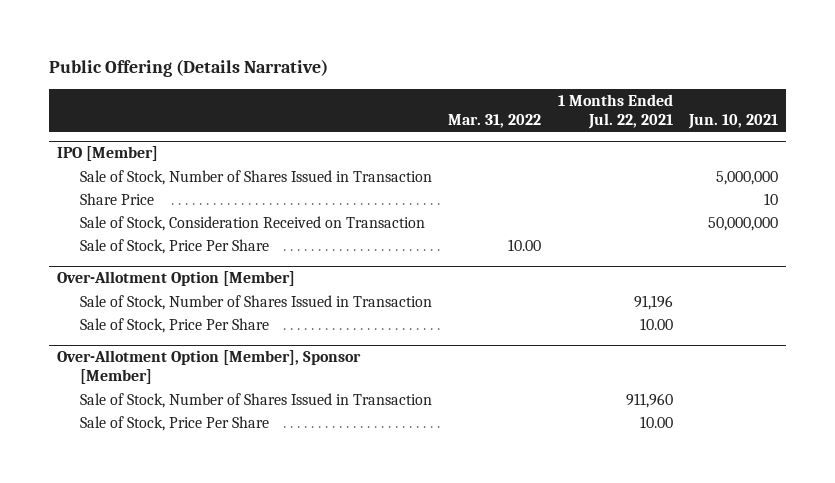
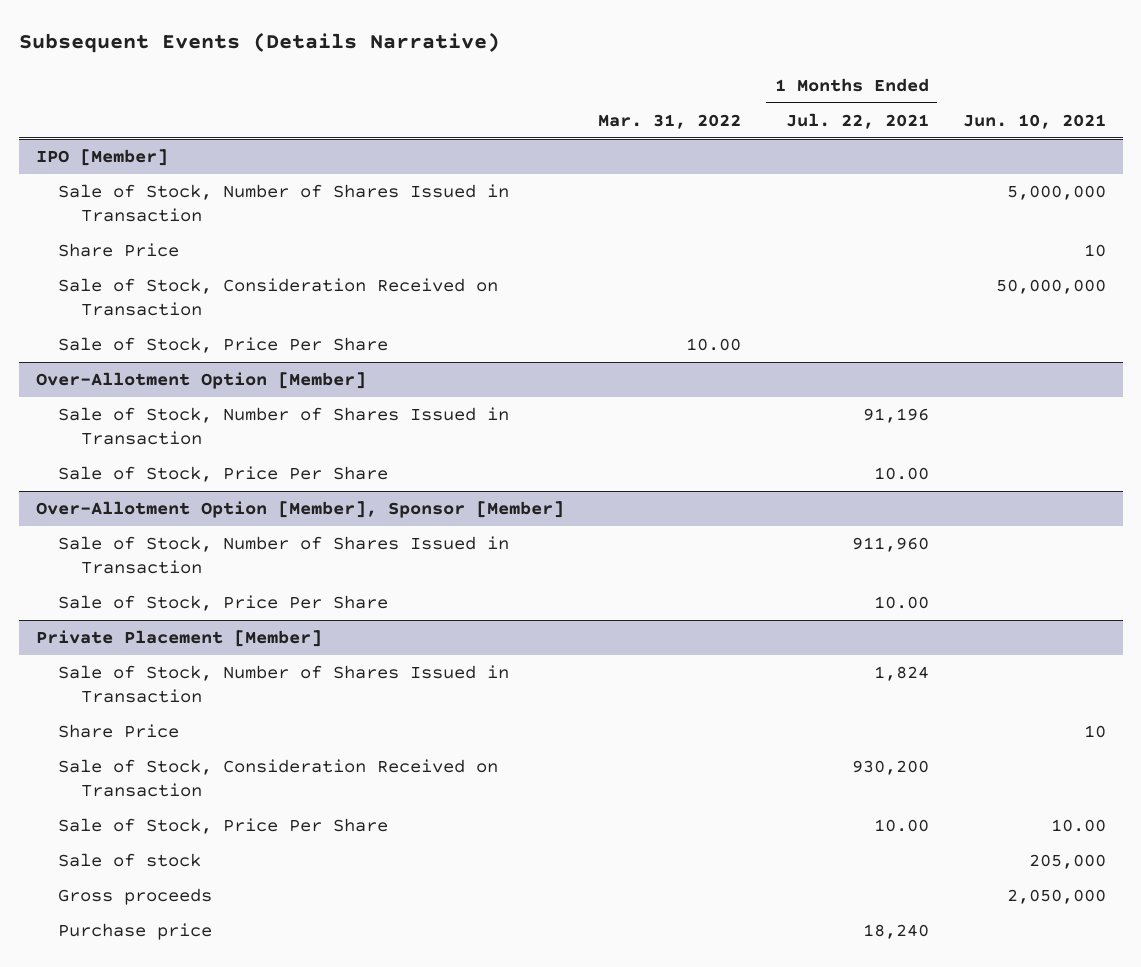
[49,59,329,78] Public Offering (Details Narrative) -> [18,32,500,54] Subsequent Events (Details Narrative)
none -> [35,630,322,648] Private Placement [Member]
none -> [58,665,510,704] Sale of Stock, Number of Shares Issued in Transaction
none -> [58,724,180,739] Share Price
none -> [58,759,499,798] Sale of Stock, Consideration Received on Transaction
none -> [58,818,389,835] Sale of Stock, Price Per Share
none -> [58,853,202,868] Sale of stock
none -> [58,888,213,906] Gross proceeds
none -> [58,923,213,941] Purchase price

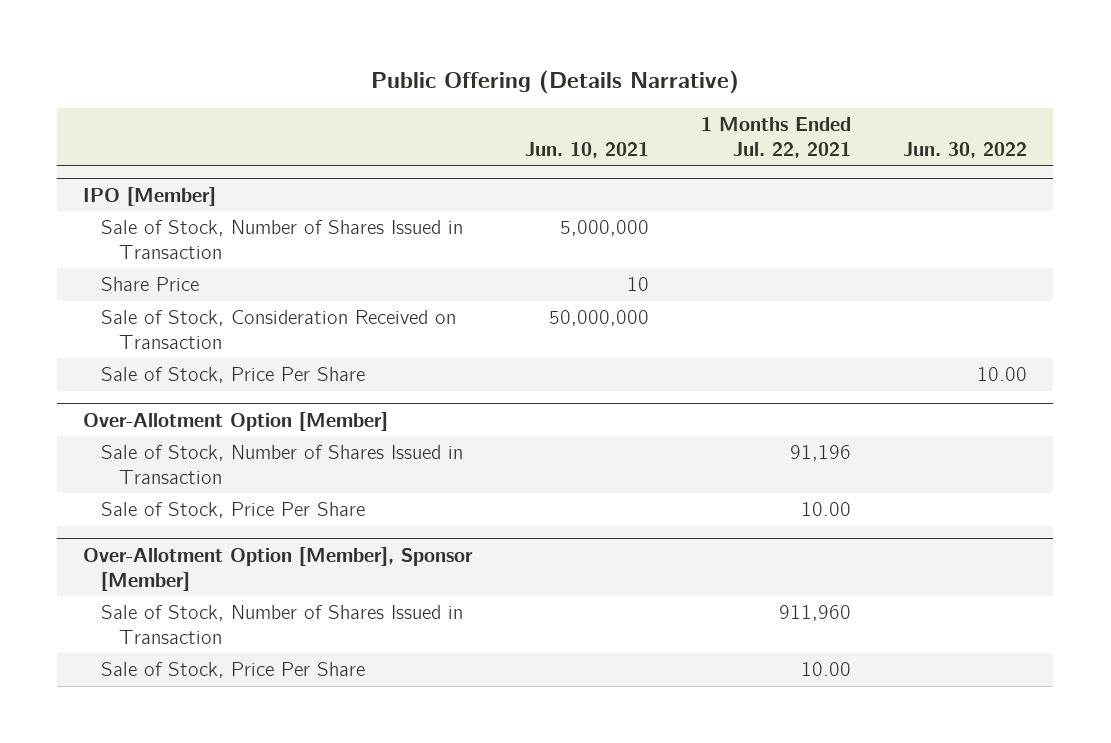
[18,32,500,54] Subsequent Events (Details Narrative) -> [371,69,740,94] Public Offering (Details Narrative)
[597,113,741,129] Mar. 31, 2022 -> none
none -> [903,141,1028,158] Jun. 30, 2022
[35,630,322,648] Private Placement [Member] -> none
[58,665,510,704] Sale of Stock, Number of Shares Issued in Transaction -> none
[58,724,180,739] Share Price -> none
[58,759,499,798] Sale of Stock, Consideration Received on Transaction -> none
[58,818,389,835] Sale of Stock, Price Per Share -> none
[58,853,202,868] Sale of stock -> none
[58,888,213,906] Gross proceeds -> none
[58,923,213,941] Purchase price -> none

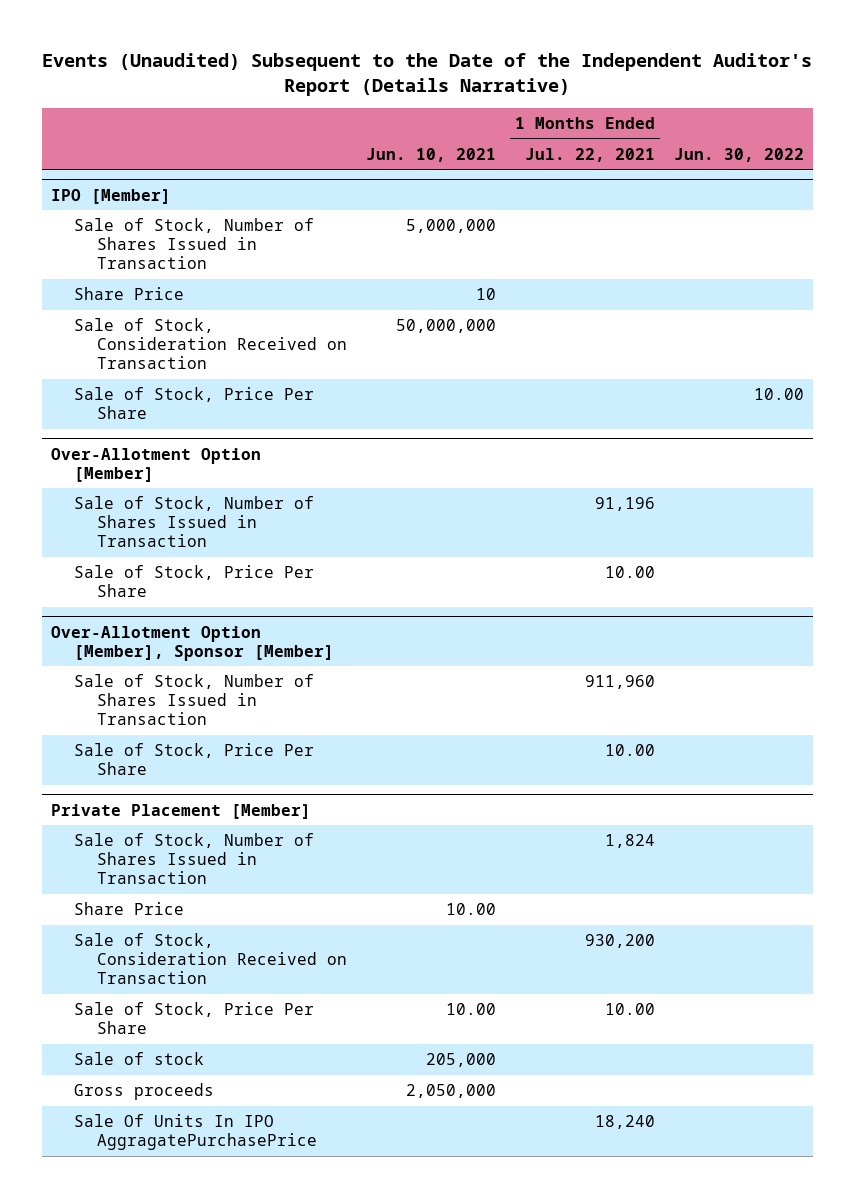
[371,69,740,94] Public Offering (Details Narrative) -> [42,52,813,96] Events (Unaudited) Subsequent to the Date of the Independent Auditor's Report (Details Narrative)
none -> [50,803,311,819] Private Placement [Member]
none -> [74,833,315,885] Sale of Stock, Number of Shares Issued in Transaction
none -> [74,902,185,916] Share Price
none -> [74,933,348,985] Sale of Stock, Consideration Received on Transaction
none -> [74,1002,315,1035] Sale of Stock, Price Per Share
none -> [74,1052,205,1066] Sale of stock
none -> [74,1083,215,1101] Gross proceeds
none -> [74,1114,318,1151] Sale Of Units In IPO AggragatePurchasePrice

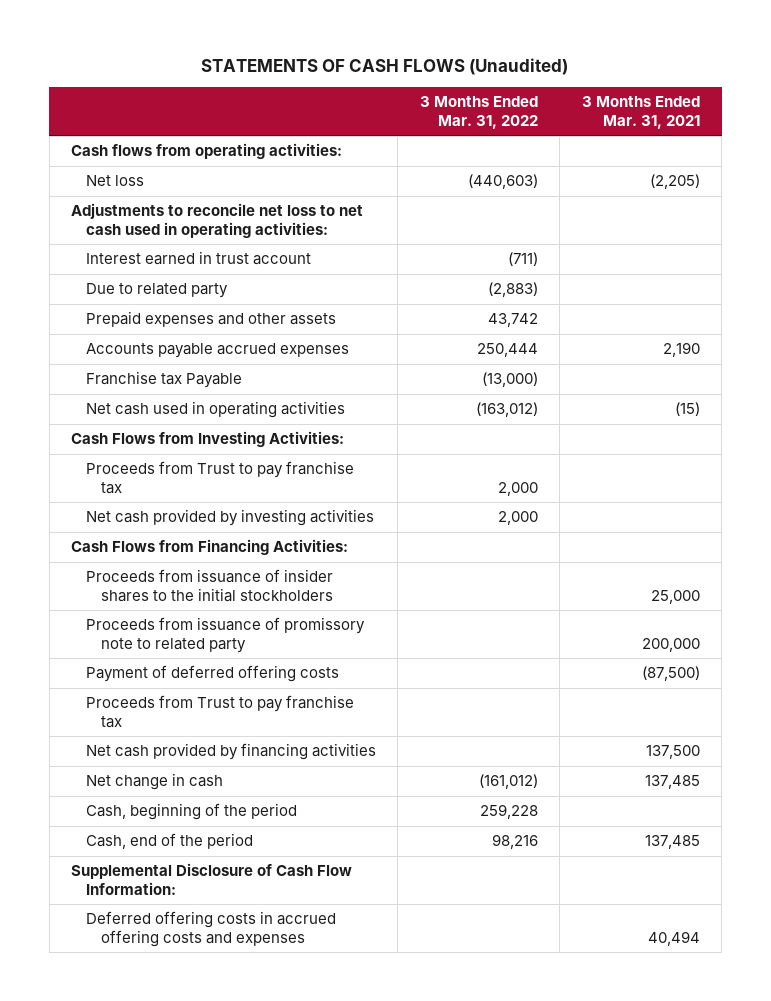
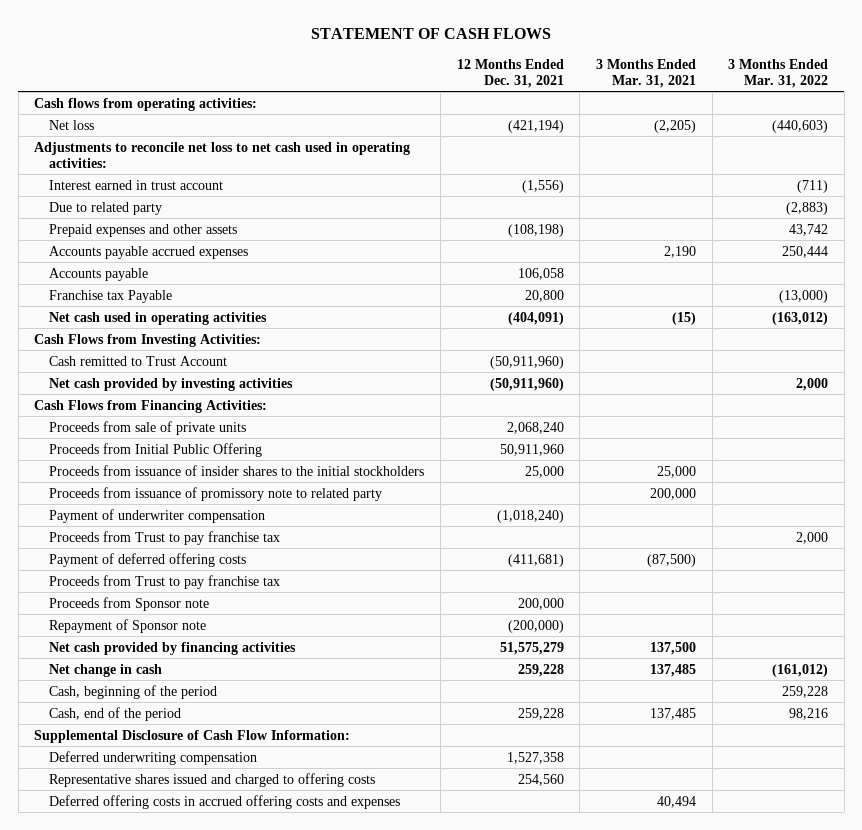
[201,58,569,76] STATEMENTS OF CASH FLOWS (Unaudited) -> [311,28,552,40] STATEMENT OF CASH FLOWS
none -> [456,58,564,88] 12 Months Ended Dec. 31, 2021
none -> [49,267,149,281] Accounts payable
none -> [49,355,228,366] Cash remitted to Trust Account
none -> [49,420,247,435] Proceeds from sale of private units
none -> [49,442,263,457] Proceeds from Initial Public Offering
none -> [49,508,266,523] Payment of underwriter compensation
[85,461,354,494] Proceeds from Trust to pay franchise tax -> [49,530,281,545] Proceeds from Trust to pay franchise tax
none -> [49,596,210,611] Proceeds from Sponsor note
none -> [49,618,207,633] Repayment of Sponsor note
none -> [49,750,258,765] Deferred underwriting compensation
none -> [49,772,376,787] Representative shares issued and charged to offering costs

